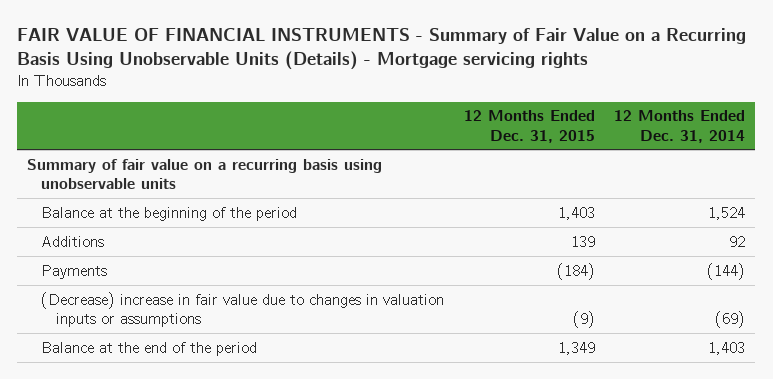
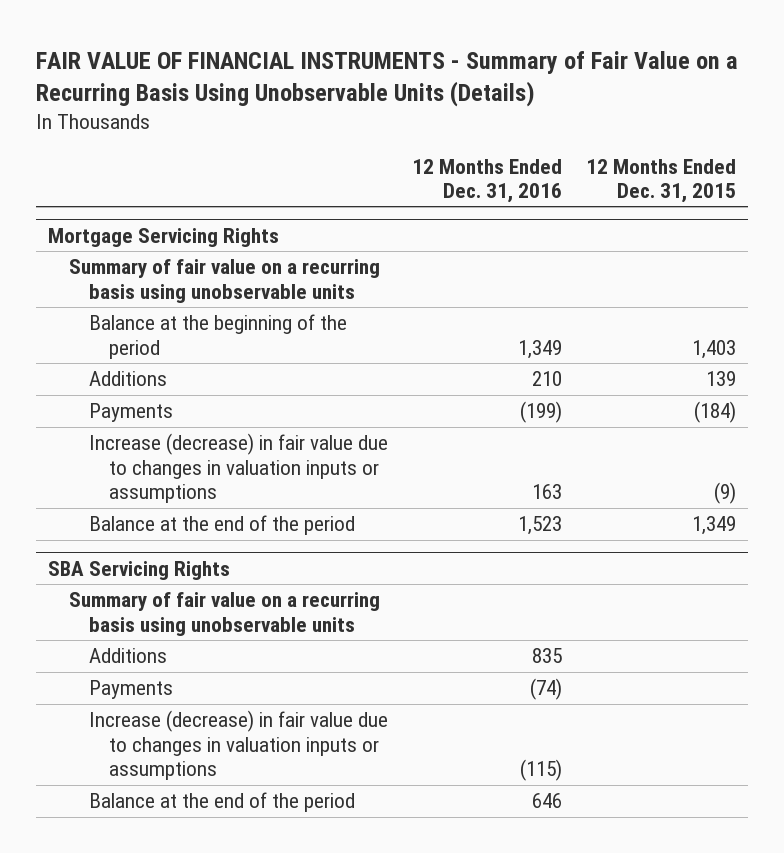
[17,28,747,71] FAIR VALUE OF FINANCIAL INSTRUMENTS - Summary of Fair Value on a Recurring Basis Using Unobservable Units (Details) - Mortgage servicing rights -> [36,50,739,108] FAIR VALUE OF FINANCIAL INSTRUMENTS - Summary of Fair Value on a Recurring Basis Using Unobservable Units (Details)
[614,110,746,143] 12 Months Ended Dec. 31, 2014 -> none
none -> [411,158,562,204] 12 Months Ended Dec. 31, 2016
none -> [48,227,280,247] Mortgage Servicing Rights
[41,291,445,327] (Decrease) increase in fair value due to changes in valuation inputs or assumptions -> [89,433,389,504] Increase (decrease) in fair value due to changes in valuation inputs or assumptions
none -> [48,560,231,580] SBA Servicing Rights
none -> [68,592,380,636] Summary of fair value on a recurring basis using unobservable units
none -> [89,648,168,664] Additions
none -> [89,680,174,700] Payments
none -> [89,710,389,781] Increase (decrease) in fair value due to changes in valuation inputs or assumptions
none -> [89,792,356,813] Balance at the end of the period

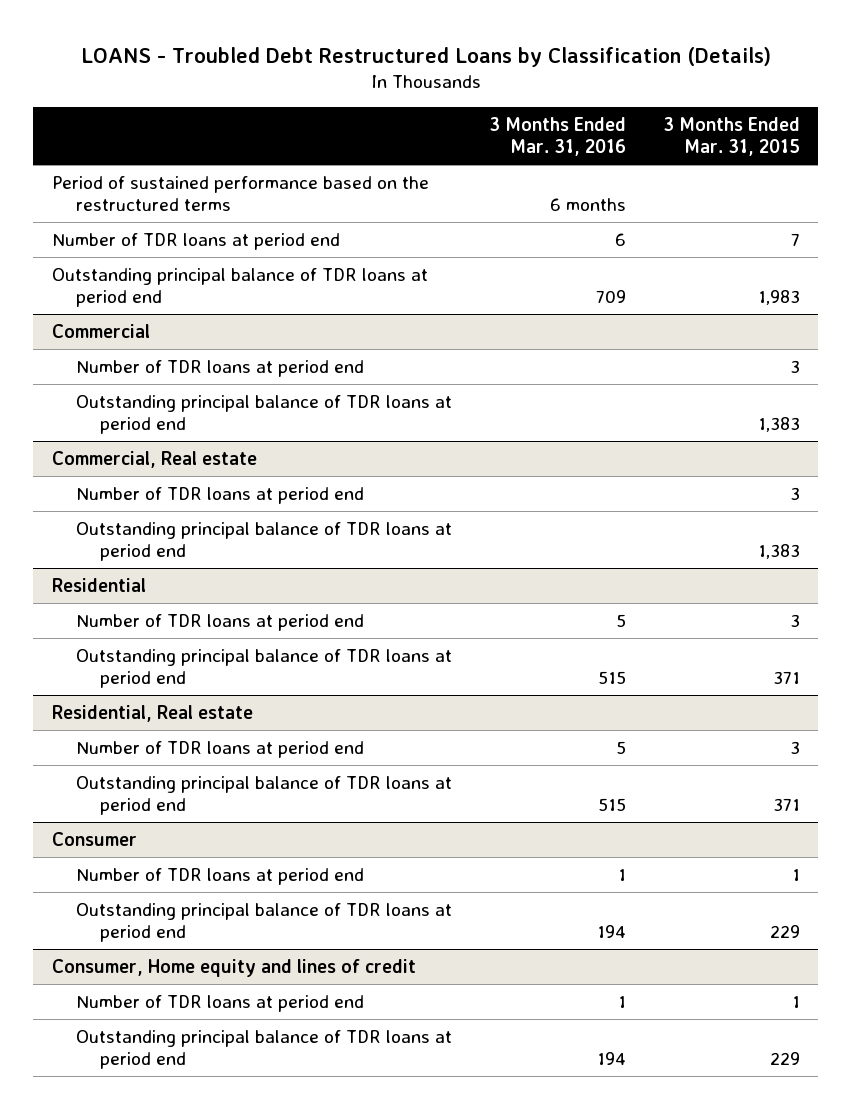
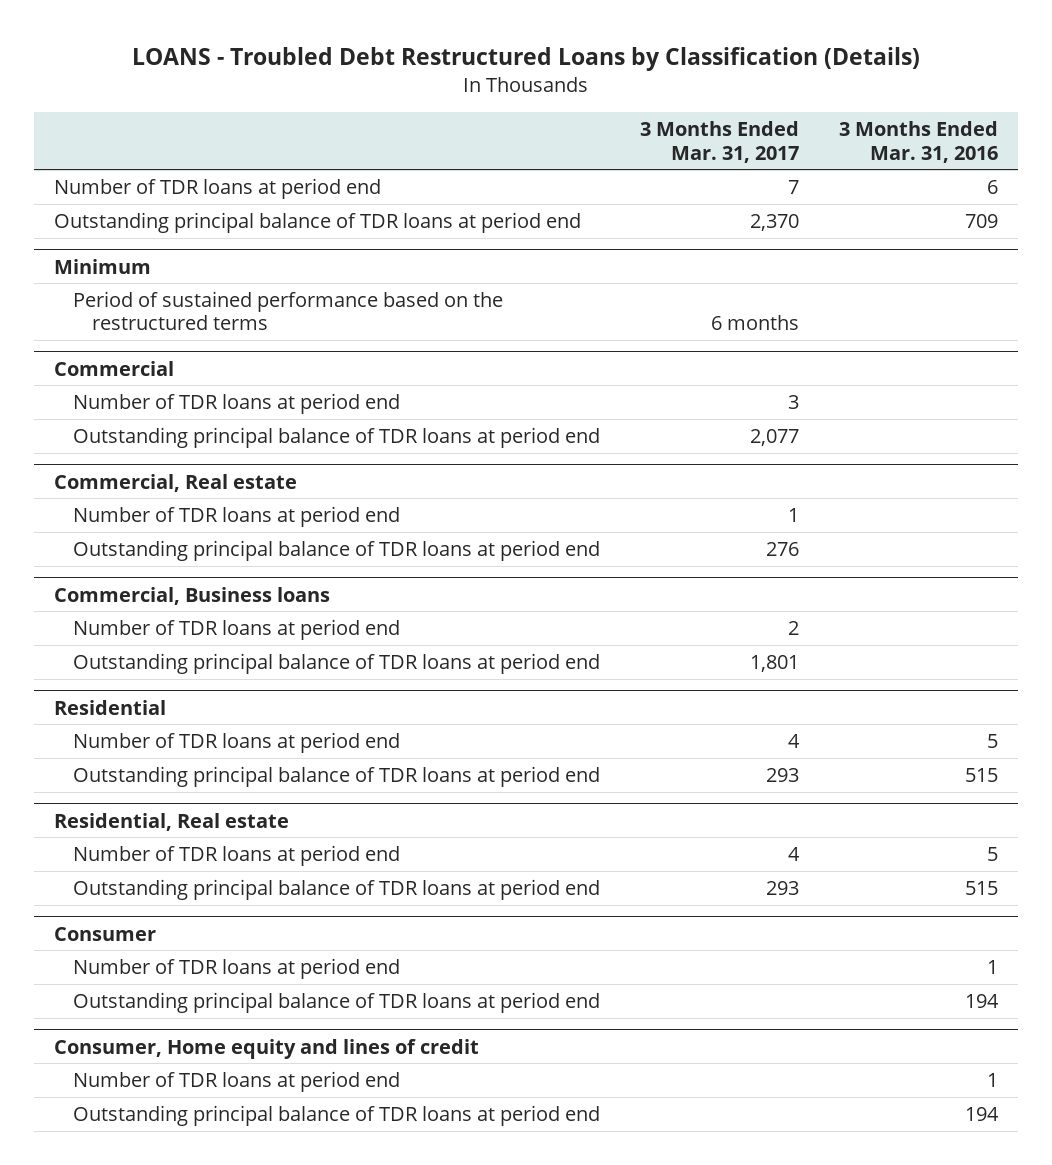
[662,117,800,157] 3 Months Ended Mar. 31, 2015 -> none
none -> [639,121,799,163] 3 Months Ended Mar. 31, 2017
[51,176,429,211] Period of sustained performance based on the restructured terms -> none
none -> [53,258,151,274] Minimum
none -> [73,290,504,331] Period of sustained performance based on the restructured terms
none -> [53,586,330,605] Commercial, Business loans
none -> [73,618,401,640] Number of TDR loans at period end
none -> [73,652,601,674] Outstanding principal balance of TDR loans at period end

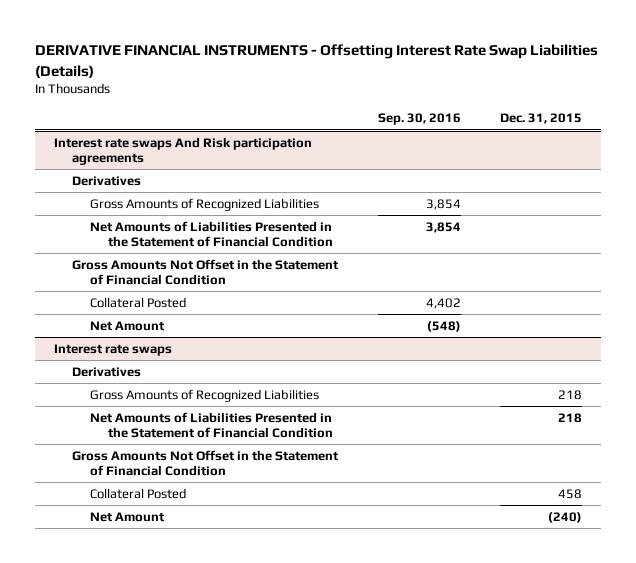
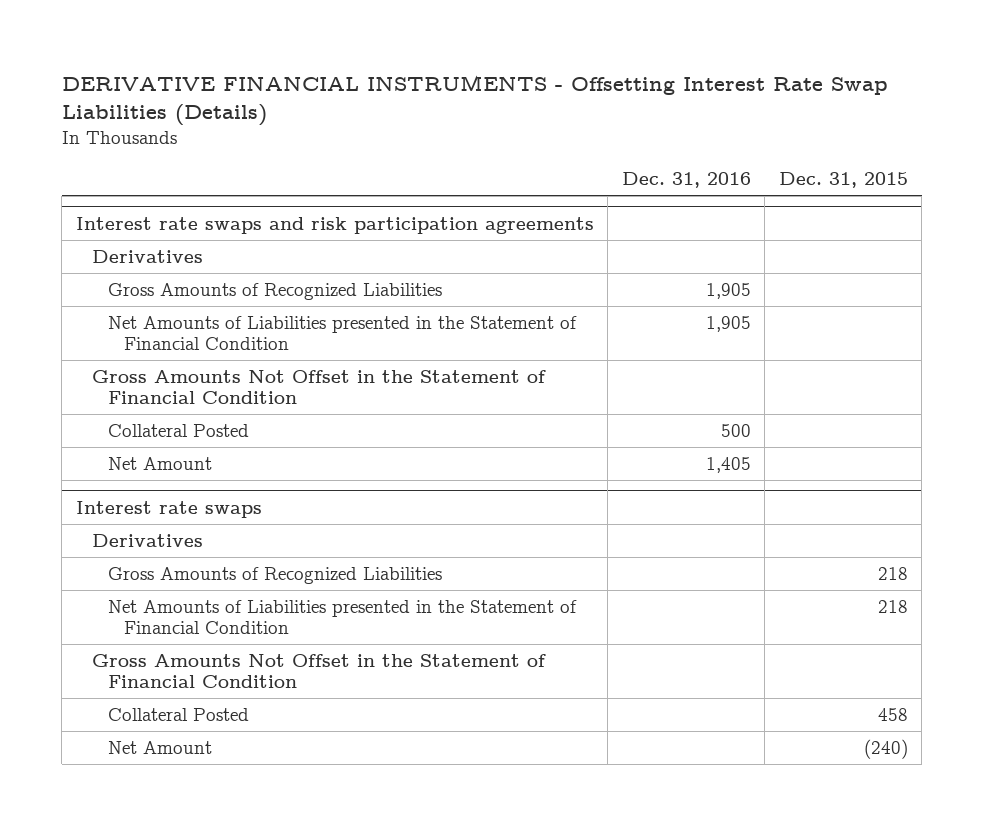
[377,113,461,126] Sep. 30, 2016 -> none
none -> [621,172,751,189] Dec. 31, 2016
[54,136,313,166] Interest rate swaps And Risk participation agreements -> [75,216,594,234] Interest rate swaps and risk participation agreements
[90,220,334,248] Net Amounts of Liabilities Presented in the Statement of Financial Condition -> [108,315,578,351] Net Amounts of Liabilities presented in the Statement of Financial Condition
[90,411,334,439] Net Amounts of Liabilities Presented in the Statement of Financial Condition -> [108,599,578,635] Net Amounts of Liabilities presented in the Statement of Financial Condition

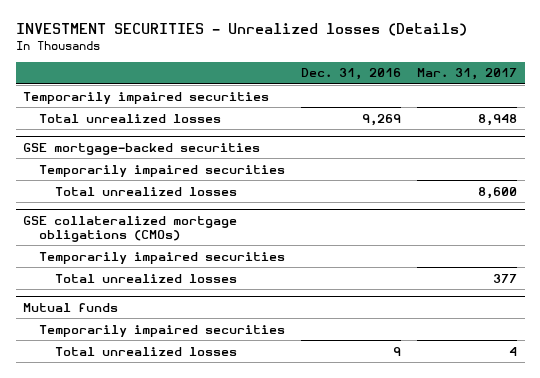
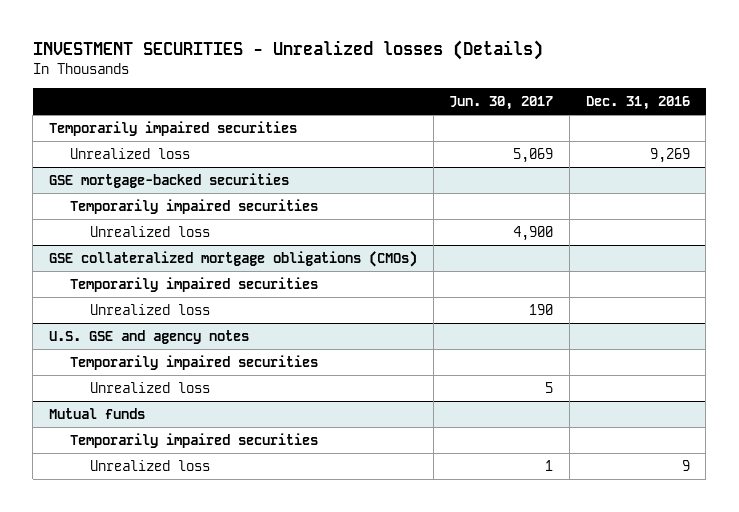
[416,68,517,81] Mar. 31, 2017 -> none
none -> [449,96,554,111] Jun. 30, 2017
[39,113,222,123] Total unrealized losses -> [69,147,190,159] Unrealized loss
[55,186,238,196] Total unrealized losses -> [90,225,211,237] Unrealized loss
[55,273,238,283] Total unrealized losses -> [90,303,211,315] Unrealized loss
none -> [48,329,249,344] U.S. GSE and agency notes
none -> [69,354,318,370] Temporarily impaired securities
none -> [90,381,211,393] Unrealized loss
[55,346,238,356] Total unrealized losses -> [90,459,211,471] Unrealized loss

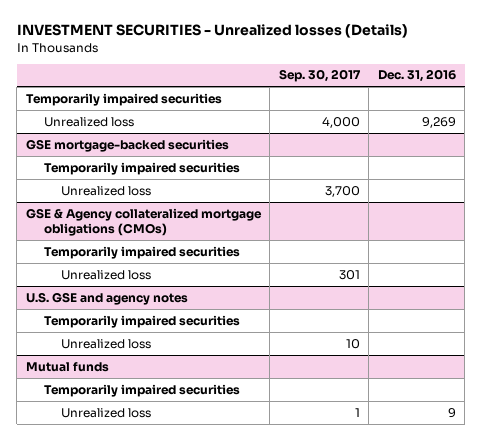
[449,96,554,111] Jun. 30, 2017 -> none
none -> [278,69,361,83] Sep. 30, 2017
[48,250,417,267] GSE collateralized mortgage obligations (CMOs) -> [25,207,262,236] GSE & Agency collateralized mortgage obligations (CMOs)

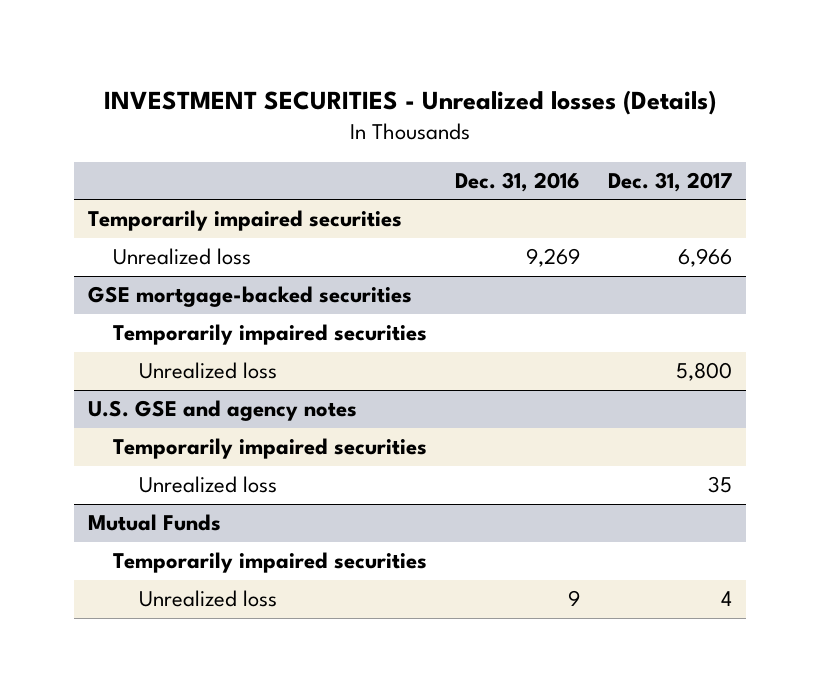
[278,69,361,83] Sep. 30, 2017 -> none
none -> [608,171,733,192] Dec. 31, 2017
[25,207,262,236] GSE & Agency collateralized mortgage obligations (CMOs) -> none
[43,245,240,259] Temporarily impaired securities -> none
[61,269,152,280] Unrealized loss -> none
[25,361,109,372] Mutual funds -> [88,514,222,532] Mutual Funds

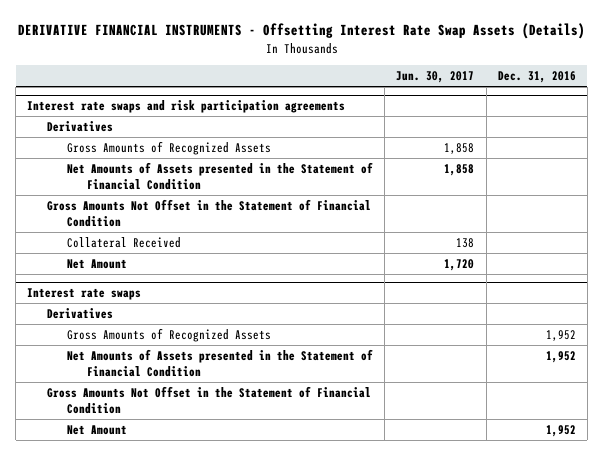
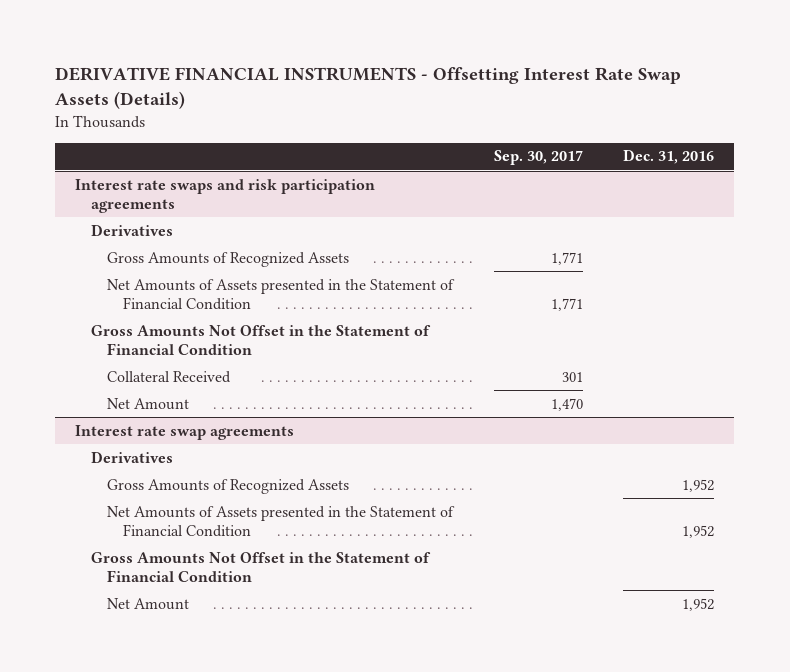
[396,71,475,84] Jun. 30, 2017 -> none
none -> [493,150,583,166] Sep. 30, 2017
[27,288,142,301] Interest rate swaps -> [75,424,295,440] Interest rate swap agreements

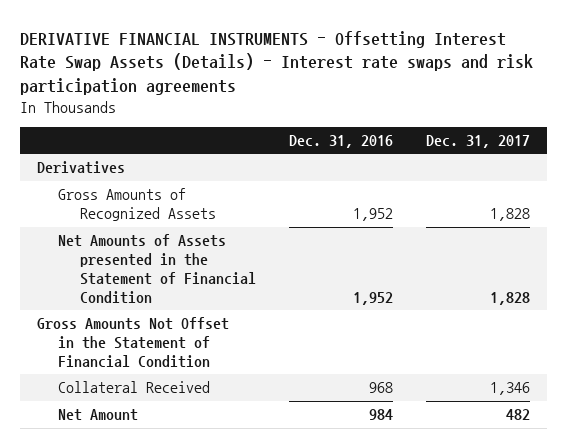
[55,67,682,110] DERIVATIVE FINANCIAL INSTRUMENTS - Offsetting Interest Rate Swap Assets (Details) -> [19,30,533,95] DERIVATIVE FINANCIAL INSTRUMENTS - Offsetting Interest Rate Swap Assets (Details) - Interest rate swaps and risk participation agreements
[493,150,583,166] Sep. 30, 2017 -> none
none -> [426,134,531,148] Dec. 31, 2017
[75,178,376,214] Interest rate swaps and risk participation agreements -> none
[91,223,174,236] Derivatives -> none
[107,251,350,267] Gross Amounts of Recognized Assets -> none
[107,278,456,311] Net Amounts of Assets presented in the Statement of Financial Condition -> none
[91,324,432,356] Gross Amounts Not Offset in the Statement of Financial Condition -> none
[107,370,232,383] Collateral Received -> none
[107,397,190,410] Net Amount -> none
[75,424,295,440] Interest rate swap agreements -> none
none -> [58,381,211,394] Collateral Received
[682,597,715,611] 1,952 -> [368,409,393,421] 984

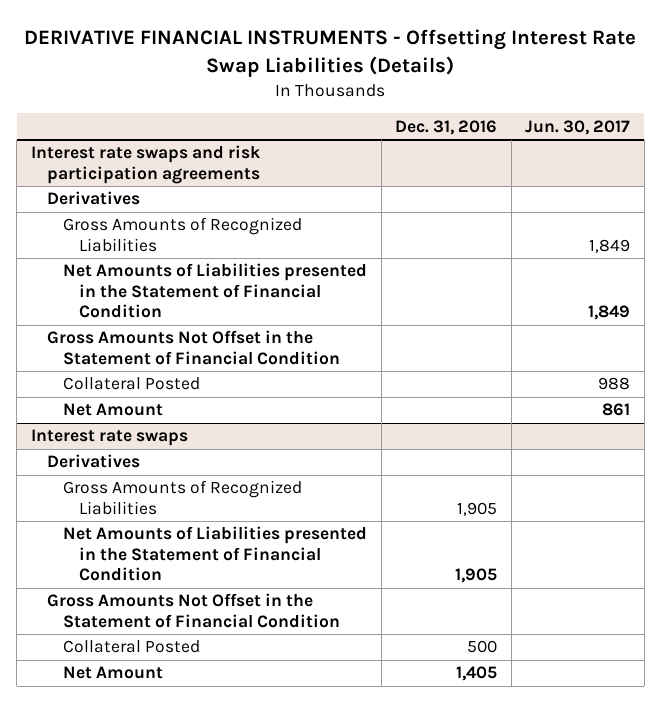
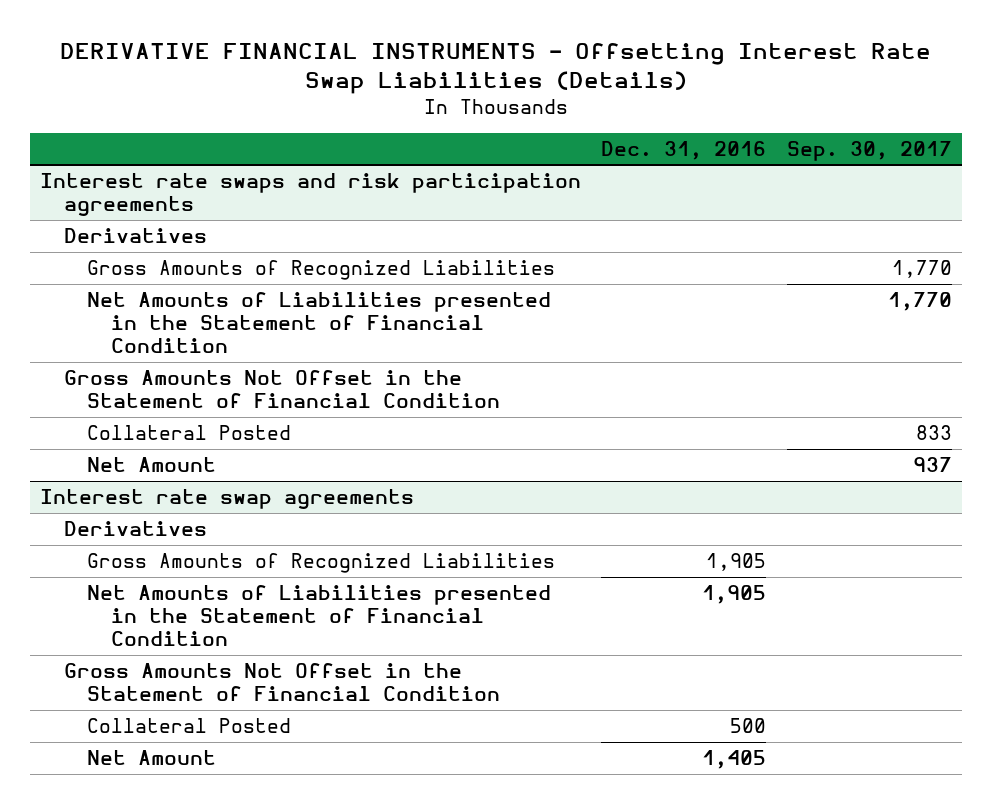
[525,119,631,135] Jun. 30, 2017 -> none
none -> [786,140,952,161] Sep. 30, 2017
[30,429,188,447] Interest rate swaps -> [39,489,414,510] Interest rate swap agreements

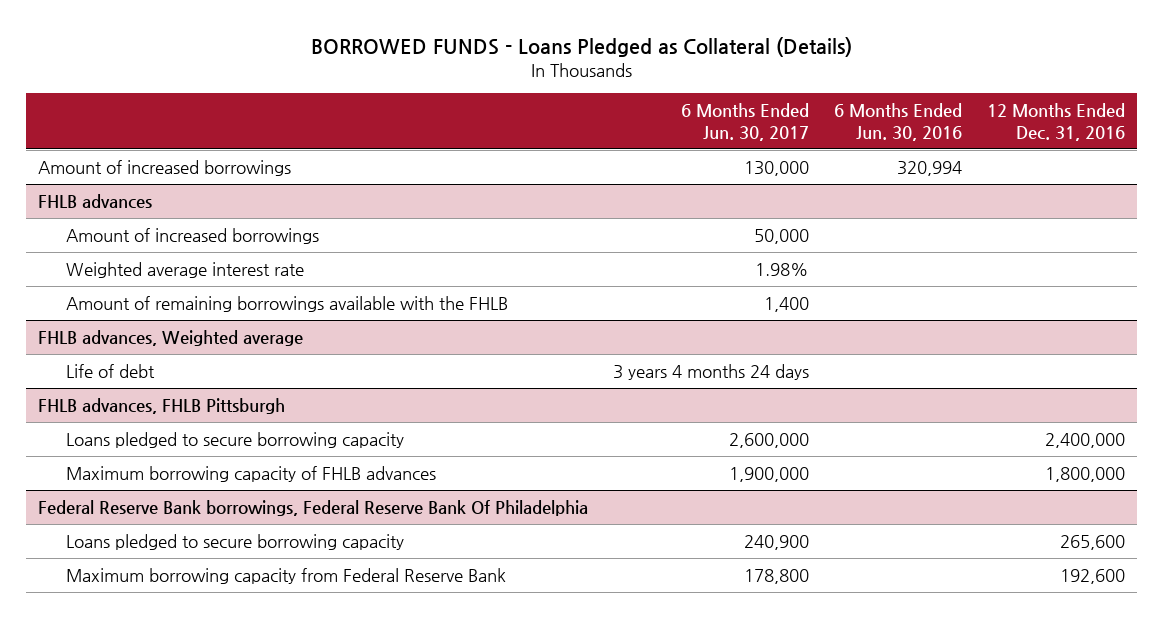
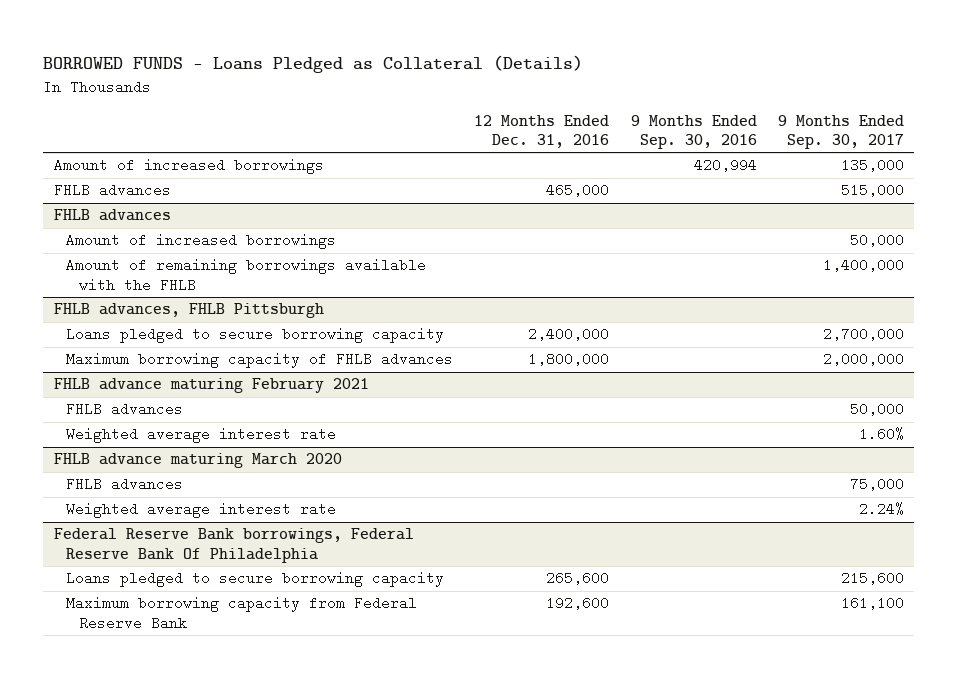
[681,103,810,142] 6 Months Ended Jun. 30, 2017 -> none
[833,103,962,142] 6 Months Ended Jun. 30, 2016 -> none
none -> [630,114,757,150] 9 Months Ended Sep. 30, 2016
none -> [777,114,904,150] 9 Months Ended Sep. 30, 2017
none -> [53,183,171,198] FHLB advances
[65,261,304,278] Weighted average interest rate -> none
[38,329,304,346] FHLB advances, Weighted average -> none
[65,363,155,378] Life of debt -> none
none -> [53,378,369,394] FHLB advance maturing February 2021
none -> [66,402,184,417] FHLB advances
none -> [66,427,337,444] Weighted average interest rate
none -> [53,453,342,469] FHLB advance maturing March 2020
none -> [66,477,184,492] FHLB advances
none -> [66,502,337,519] Weighted average interest rate

